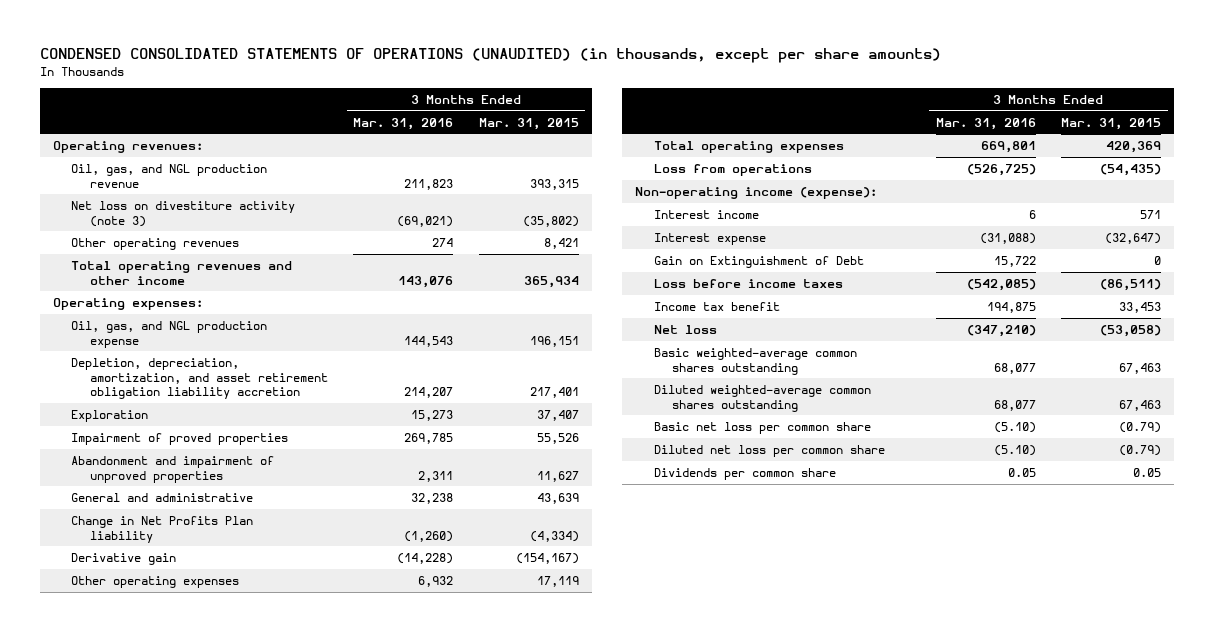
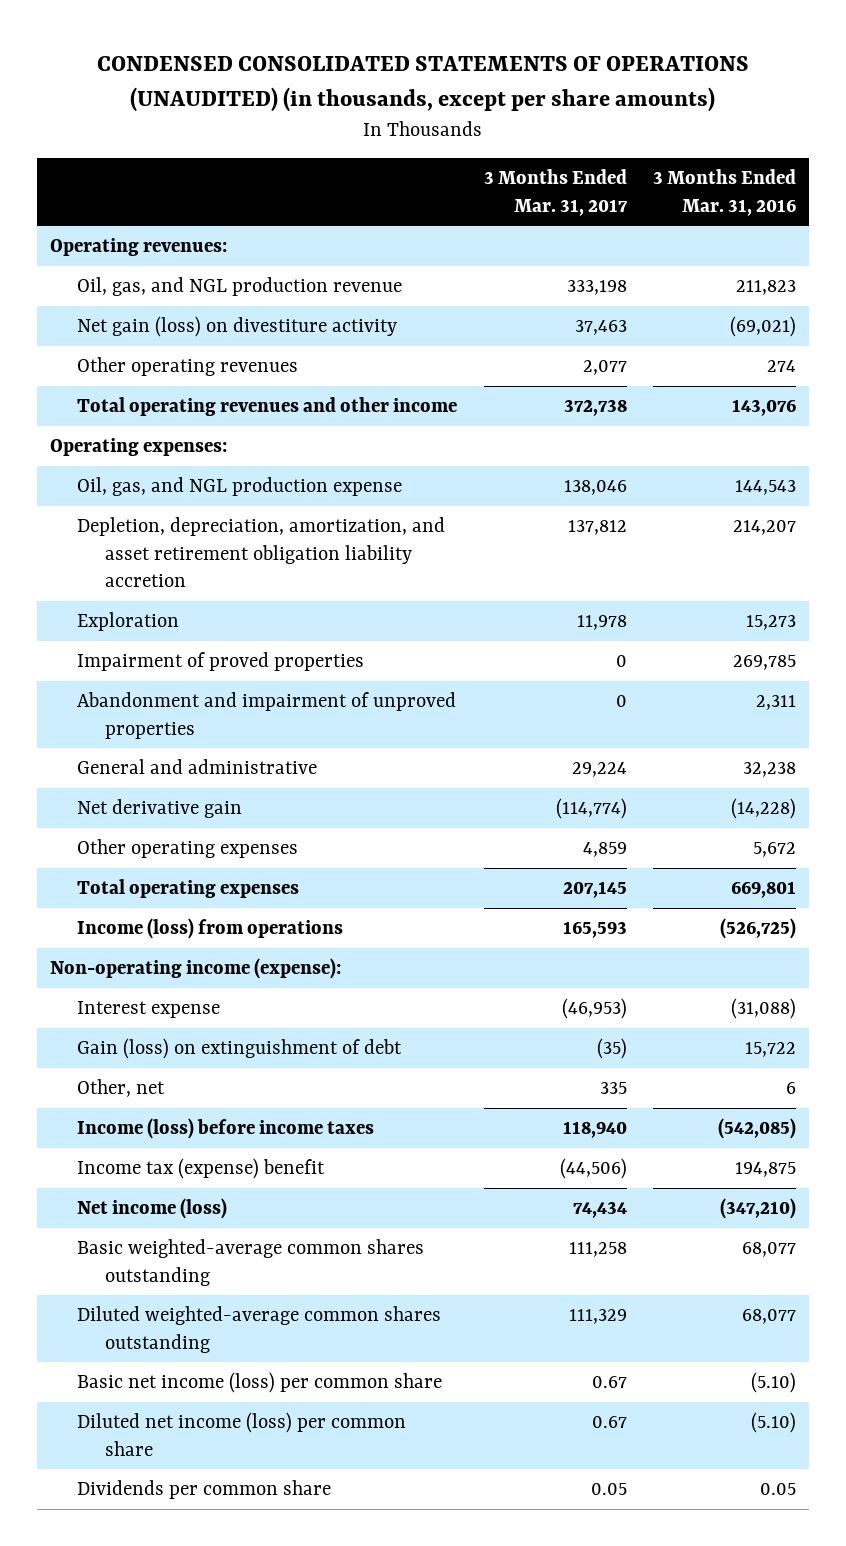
[479,117,580,130] Mar. 31, 2015 -> none
none -> [483,169,628,216] 3 Months Ended Mar. 31, 2017
[71,201,296,227] Net loss on divestiture activity (note 3) -> [77,316,398,338] Net gain (loss) on divestiture activity
[71,516,254,543] Change in Net Profits Plan liability -> none
[71,553,177,566] Derivative gain -> [77,799,243,819] Net derivative gain
[418,576,454,588] 6,932 -> [752,842,796,858] 5,672
[653,164,812,177] Loss from operations -> [77,918,344,940] Income (loss) from operations
[653,210,759,220] Interest income -> none
[653,256,864,269] Gain on Extinguishment of Debt -> [77,1038,403,1060] Gain (loss) on extinguishment of debt
none -> [77,1079,166,1098] Other, net
[653,279,843,289] Loss before income taxes -> [77,1118,375,1140] Income (loss) before income taxes
[653,302,780,312] Income tax benefit -> [77,1158,326,1180] Income tax (expense) benefit
[653,325,717,335] Net loss -> [77,1198,228,1220] Net income (loss)
[653,422,871,435] Basic net loss per common share -> [77,1372,443,1394] Basic net income (loss) per common share
[653,445,885,458] Diluted net loss per common share -> [77,1412,407,1456] Diluted net income (loss) per common share

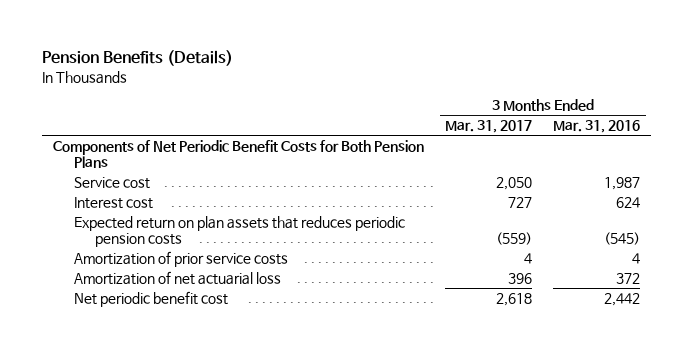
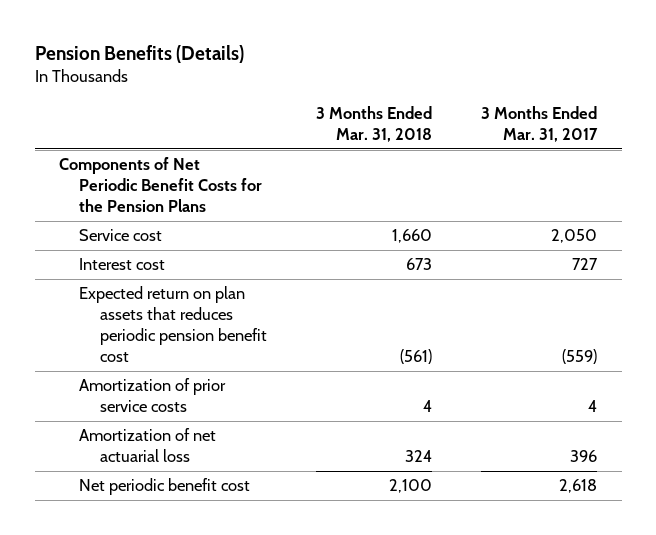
[553,119,641,133] Mar. 31, 2016 -> none
none -> [315,105,432,142] 3 Months Ended Mar. 31, 2018
[52,139,424,169] Components of Net Periodic Benefit Costs for Both Pension Plans -> [59,157,263,212] Components of Net Periodic Benefit Costs for the Pension Plans
[74,215,406,248] Expected return on plan assets that reduces periodic pension costs -> [79,286,267,362] Expected return on plan assets that reduces periodic pension benefit cost

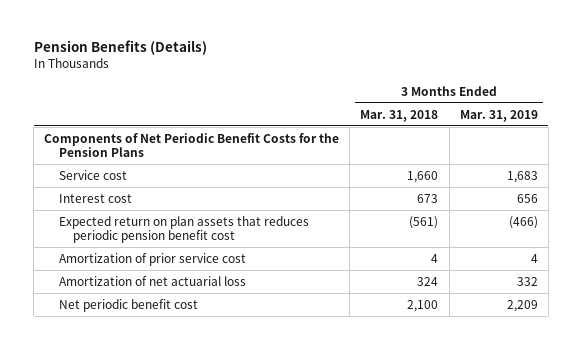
[481,105,599,142] 3 Months Ended Mar. 31, 2017 -> none
none -> [459,109,538,122] Mar. 31, 2019
[79,378,227,413] Amortization of prior service costs -> [58,252,246,266] Amortization of prior service cost

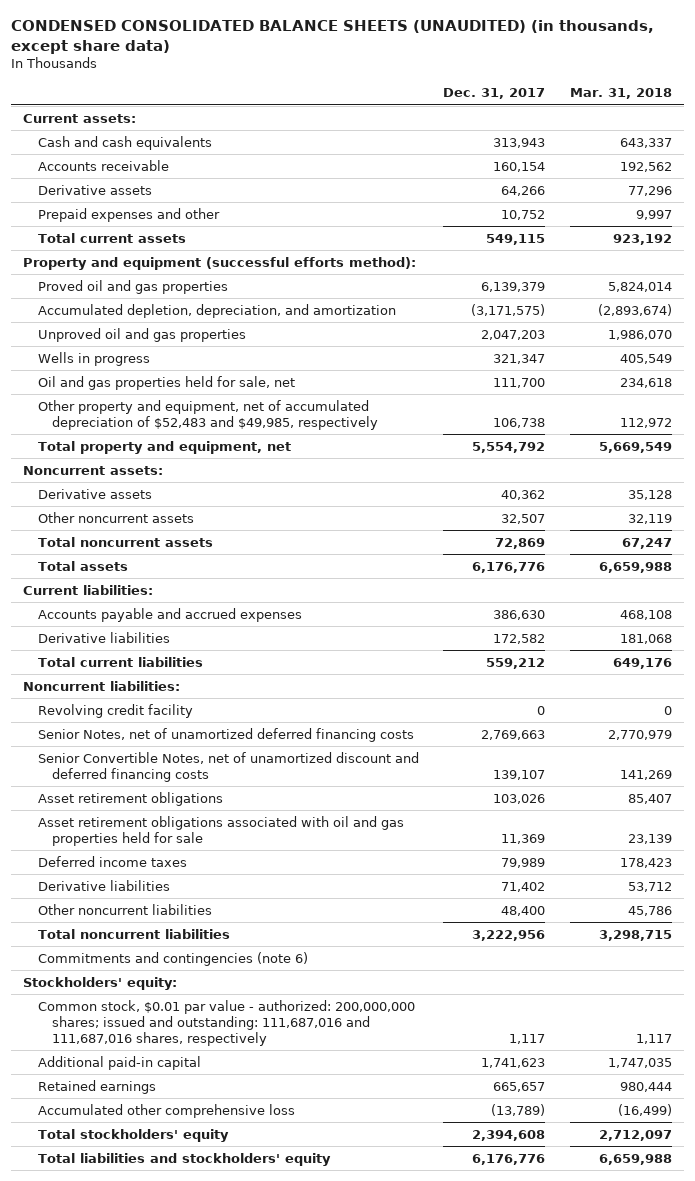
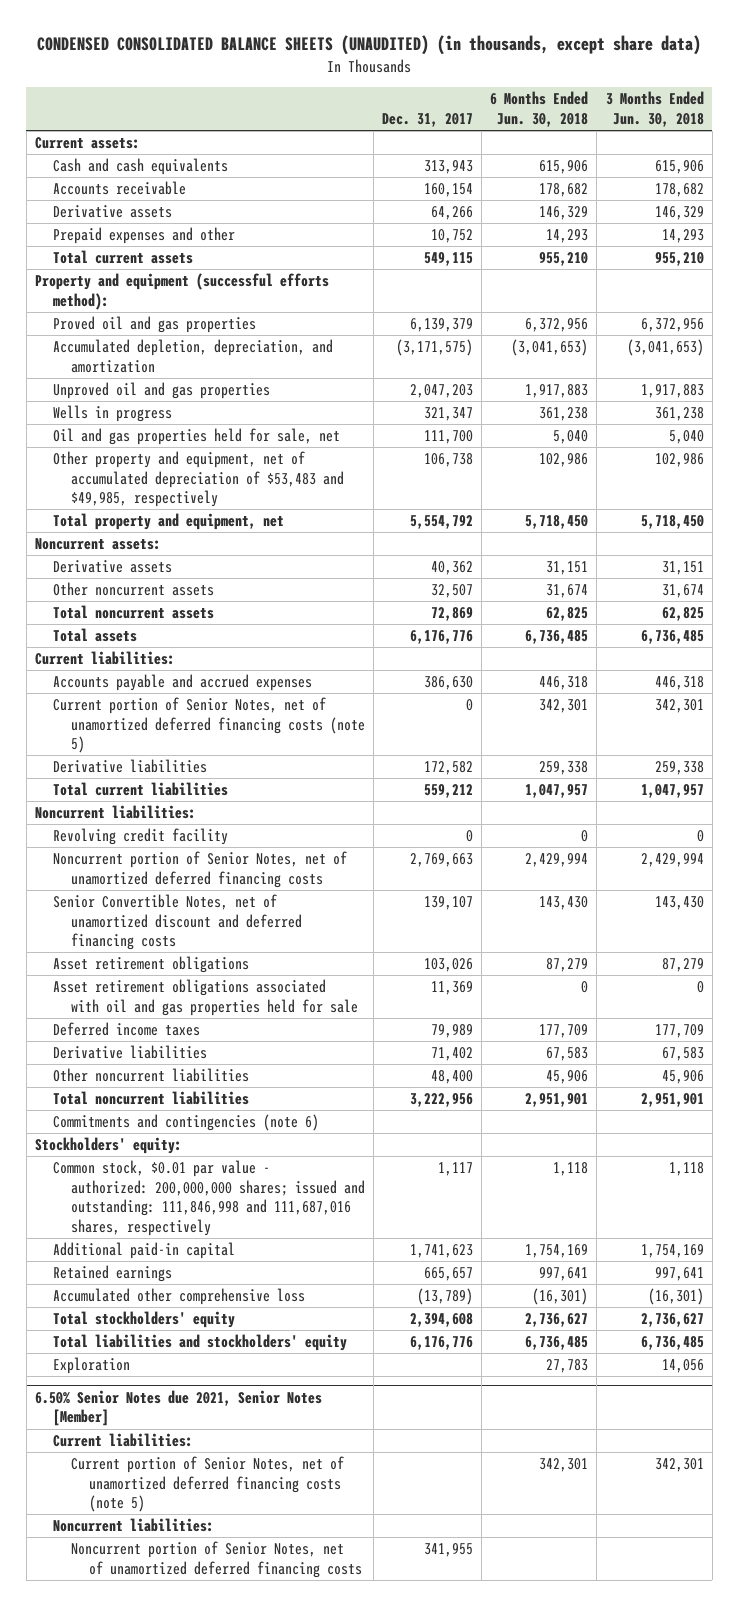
[569,88,672,100] Mar. 31, 2018 -> none
none -> [490,91,589,127] 6 Months Ended Jun. 30, 2018
none -> [605,91,704,127] 3 Months Ended Jun. 30, 2018
[37,399,379,430] Other property and equipment, net of accumulated depreciation of $52,483 and $49,985, respectively -> [52,451,344,508] Other property and equipment, net of accumulated depreciation of $53,483 and $49,985, respectively
none -> [52,697,365,754] Current portion of Senior Notes, net of unamortized deferred financing costs (note 5)
[37,727,414,742] Senior Notes, net of unamortized deferred financing costs -> [52,851,347,888] Noncurrent portion of Senior Notes, net of unamortized deferred financing costs
[37,999,415,1046] Common stock, $0.01 par value - authorized: 200,000,000 shares; issued and outstanding: 111,687,016 and 111,687,016 shares, respectively -> [52,1160,365,1236] Common stock, $0.01 par value - authorized: 200,000,000 shares; issued and outstanding: 111,846,998 and 111,687,016 shares, respectively
none -> [52,1357,130,1375] Exploration
none -> [34,1389,322,1427] 6.50% Senior Notes due 2021, Senior Notes [Member]
none -> [52,1433,193,1448] Current liabilities:
none -> [70,1456,344,1513] Current portion of Senior Notes, net of unamortized deferred financing costs (note 5)
none -> [52,1518,214,1533] Noncurrent liabilities:
none -> [70,1541,362,1578] Noncurrent portion of Senior Notes, net of unamortized deferred financing costs

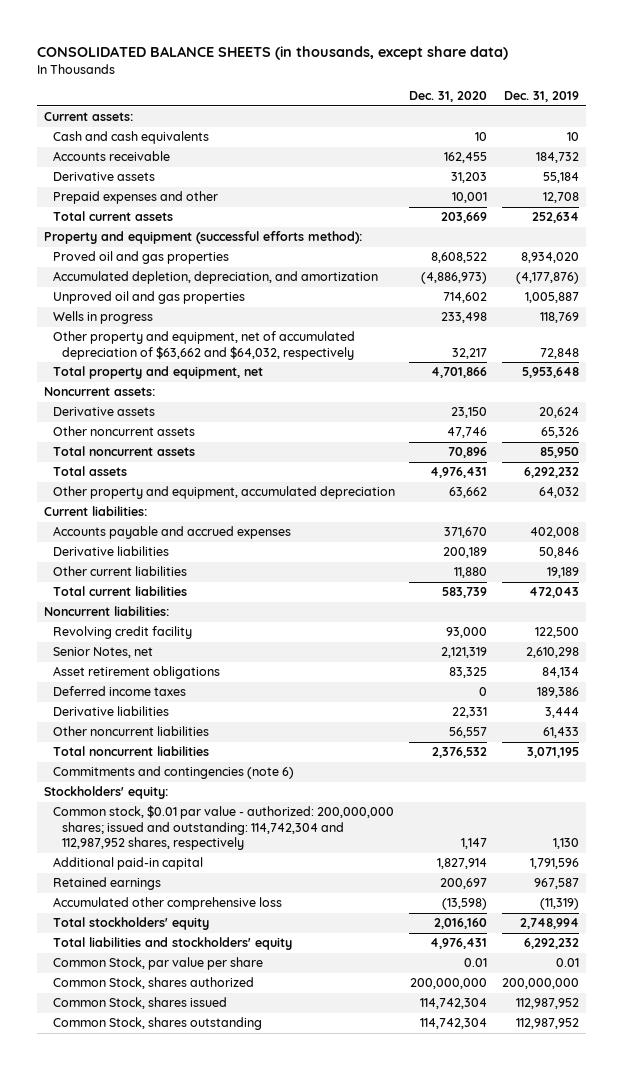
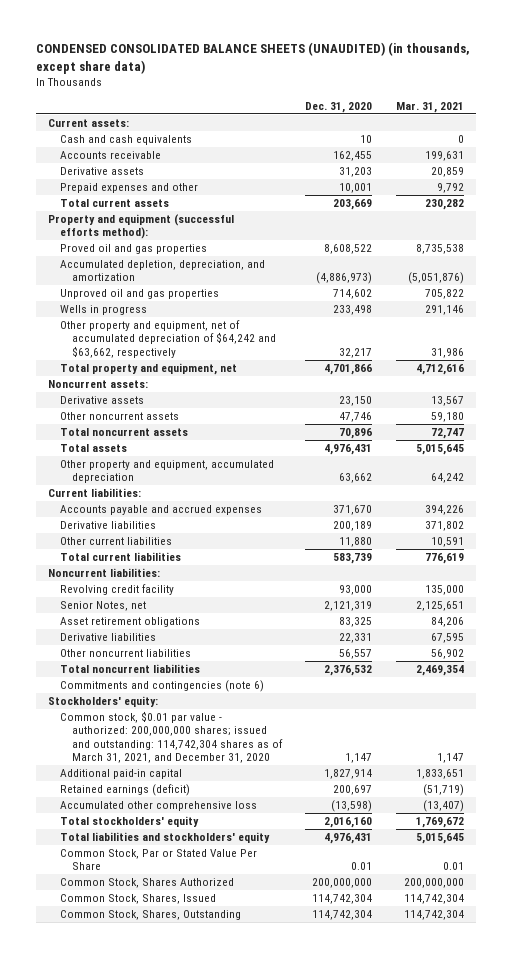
[36,45,508,60] CONSOLIDATED BALANCE SHEETS (in thousands, except share data) -> [35,42,470,74] CONDENSED CONSOLIDATED BALANCE SHEETS (UNAUDITED) (in thousands, except share data)
[503,91,579,103] Dec. 31, 2019 -> none
none -> [396,101,465,113] Mar. 31, 2021
[53,331,356,360] Other property and equipment, net of accumulated depreciation of $63,662 and $64,032, respectively -> [59,320,276,358] Other property and equipment, net of accumulated depreciation of $64,242 and $63,662, respectively
[53,686,187,697] Deferred income taxes -> none
[53,805,395,851] Common stock, $0.01 par value - authorized: 200,000,000 shares; issued and outstanding: 114,742,304 and 112,987,952 shares, respectively -> [59,711,283,763] Common stock, $0.01 par value - authorized: 200,000,000 shares; issued and outstanding: 114,742,304 shares as of March 31, 2021, and December 31, 2020
[53,877,162,891] Retained earnings -> [59,784,190,797] Retained earnings (deficit)
[53,957,264,971] Common Stock, par value per share -> [59,849,257,871] Common Stock, Par or Stated Value Per Share
[53,977,255,990] Common Stock, shares authorized -> [59,878,234,889] Common Stock, Shares Authorized
[53,997,228,1010] Common Stock, shares issued -> [59,894,216,905] Common Stock, Shares, Issued
[53,1017,263,1031] Common Stock, shares outstanding -> [59,910,241,921] Common Stock, Shares, Outstanding

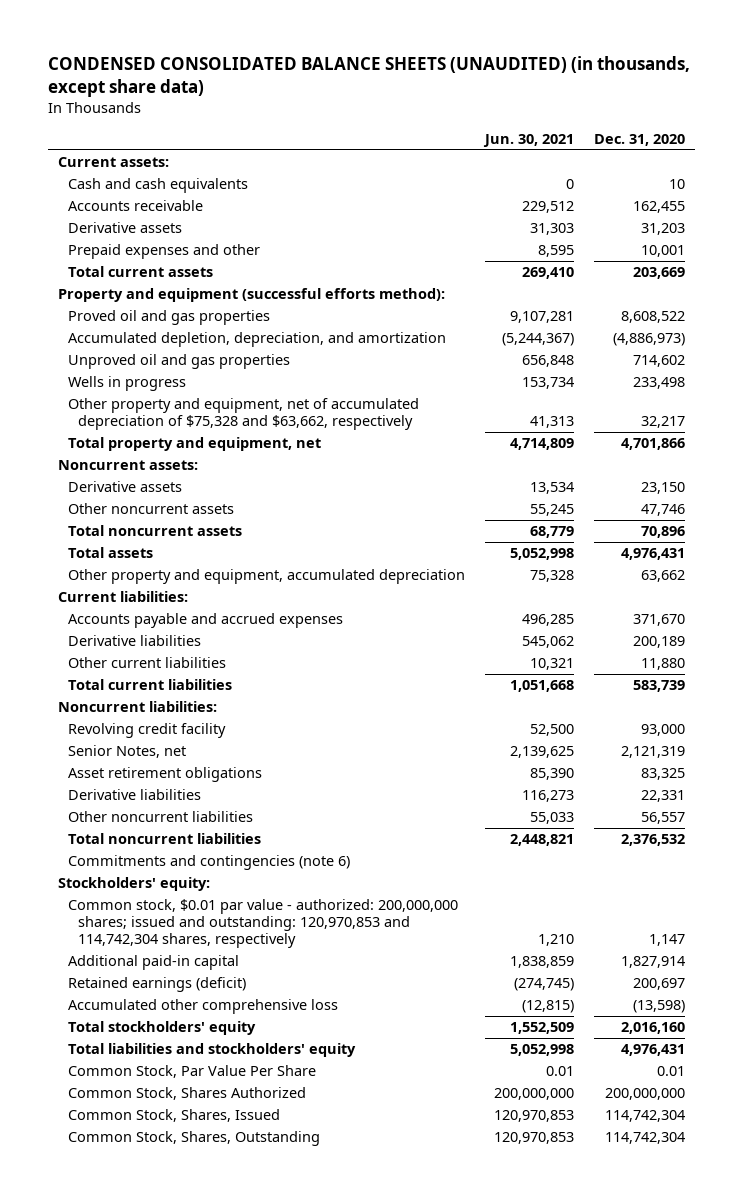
[396,101,465,113] Mar. 31, 2021 -> none
none -> [482,133,574,147] Jun. 30, 2021
[59,320,276,358] Other property and equipment, net of accumulated depreciation of $64,242 and $63,662, respectively -> [68,398,420,431] Other property and equipment, net of accumulated depreciation of $75,328 and $63,662, respectively
[59,711,283,763] Common stock, $0.01 par value - authorized: 200,000,000 shares; issued and outstanding: 114,742,304 shares as of March 31, 2021, and December 31, 2020 -> [68,899,459,949] Common stock, $0.01 par value - authorized: 200,000,000 shares; issued and outstanding: 120,970,853 and 114,742,304 shares, respectively
[59,849,257,871] Common Stock, Par or Stated Value Per Share -> [68,1065,317,1079] Common Stock, Par Value Per Share

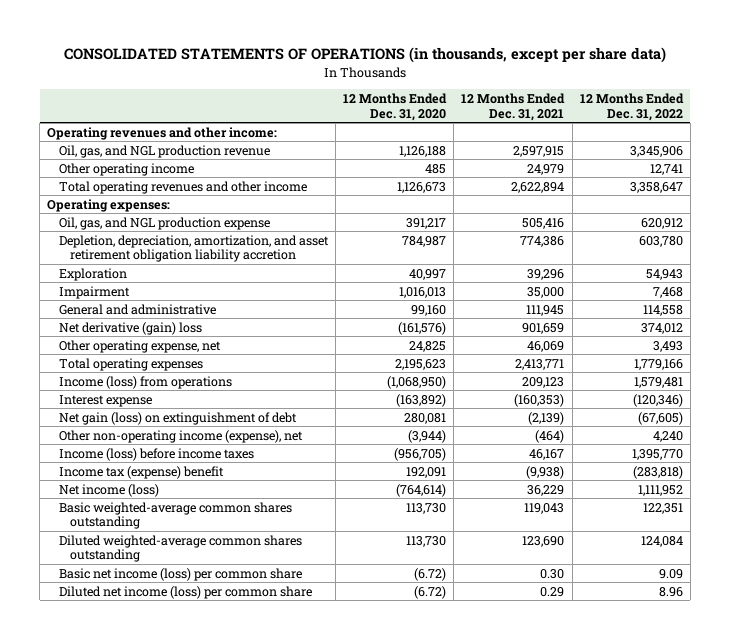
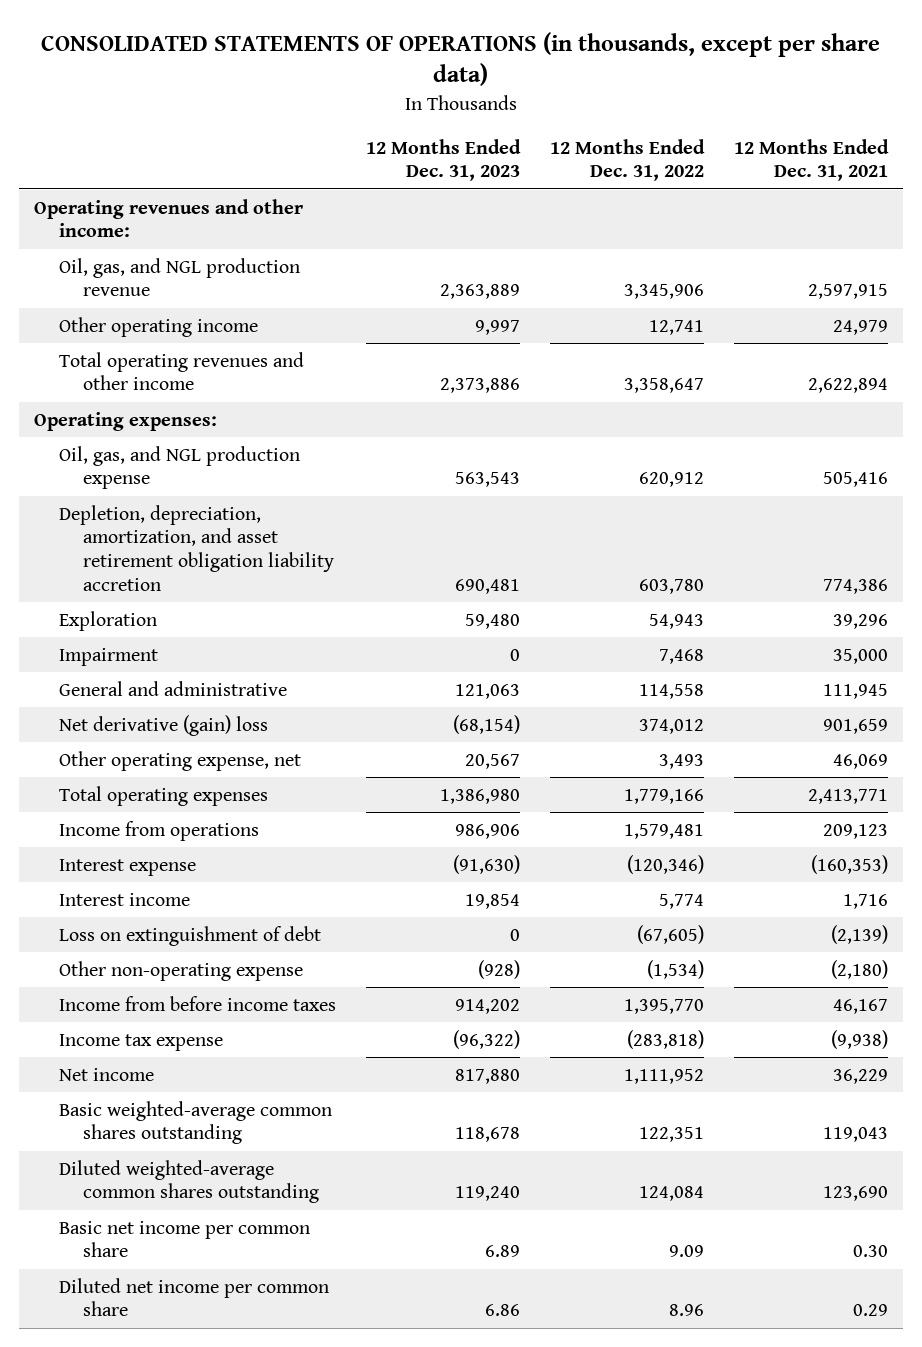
[343,92,448,121] 12 Months Ended Dec. 31, 2020 -> none
none -> [365,138,521,182] 12 Months Ended Dec. 31, 2023
[58,375,232,389] Income (loss) from operations -> [58,820,259,841] Income from operations
none -> [58,892,190,906] Interest income
[58,411,297,425] Net gain (loss) on extinguishment of debt -> [58,925,321,946] Loss on extinguishment of debt
[58,429,303,443] Other non-operating income (expense), net -> [58,960,303,981] Other non-operating expense
[535,429,565,443] (464) -> [831,959,889,979] (2,180)
[652,430,683,442] 4,240 -> [646,959,704,979] (1,534)
[58,447,254,461] Income (loss) before income taxes -> [58,995,336,1011] Income from before income taxes
[58,465,224,479] Income tax (expense) benefit -> [58,1033,223,1051] Income tax expense
[58,483,159,497] Net income (loss) -> [58,1067,154,1081] Net income
[58,567,302,581] Basic net income (loss) per common share -> [58,1220,310,1258] Basic net income per common share
[58,585,312,599] Diluted net income (loss) per common share -> [58,1277,329,1317] Diluted net income per common share

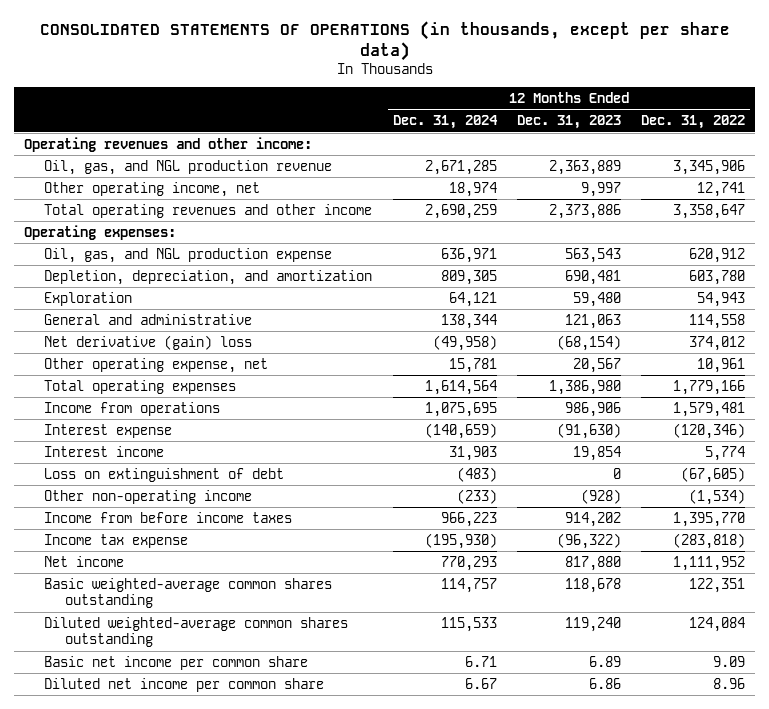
[734,138,890,182] 12 Months Ended Dec. 31, 2021 -> none
none -> [392,115,498,130] Dec. 31, 2024
[58,316,258,337] Other operating income -> [44,181,261,197] Other operating income, net
[58,504,334,591] Depletion, depreciation, amortization, and asset retirement obligation liability accretion -> [44,269,373,285] Depletion, depreciation, and amortization
[58,647,158,666] Impairment -> none
[658,753,704,769] 3,493 -> [696,357,745,373] 10,961
[58,960,303,981] Other non-operating expense -> [44,489,253,504] Other non-operating income

